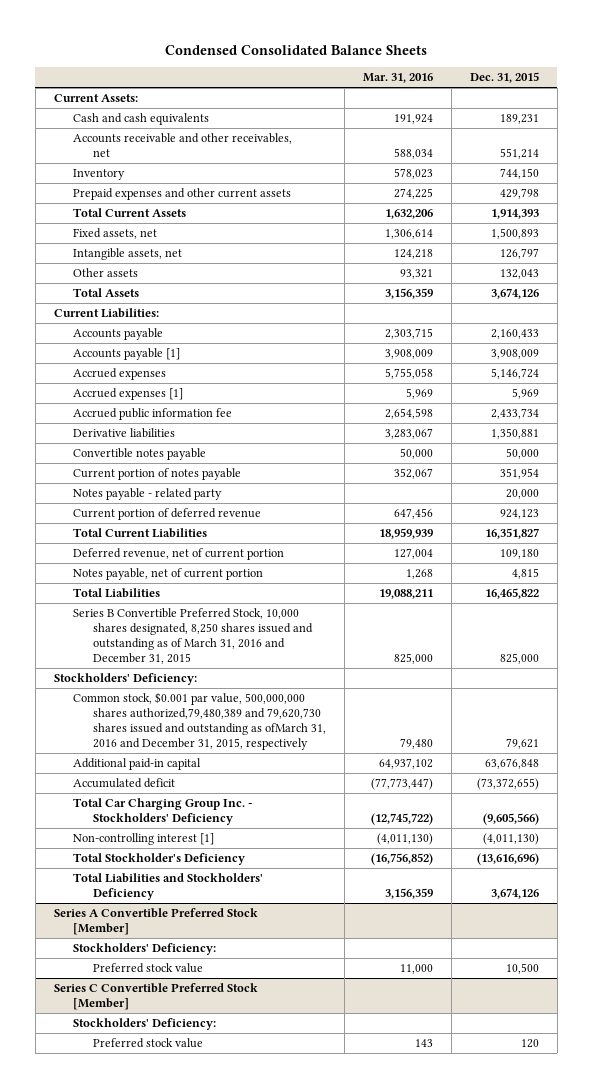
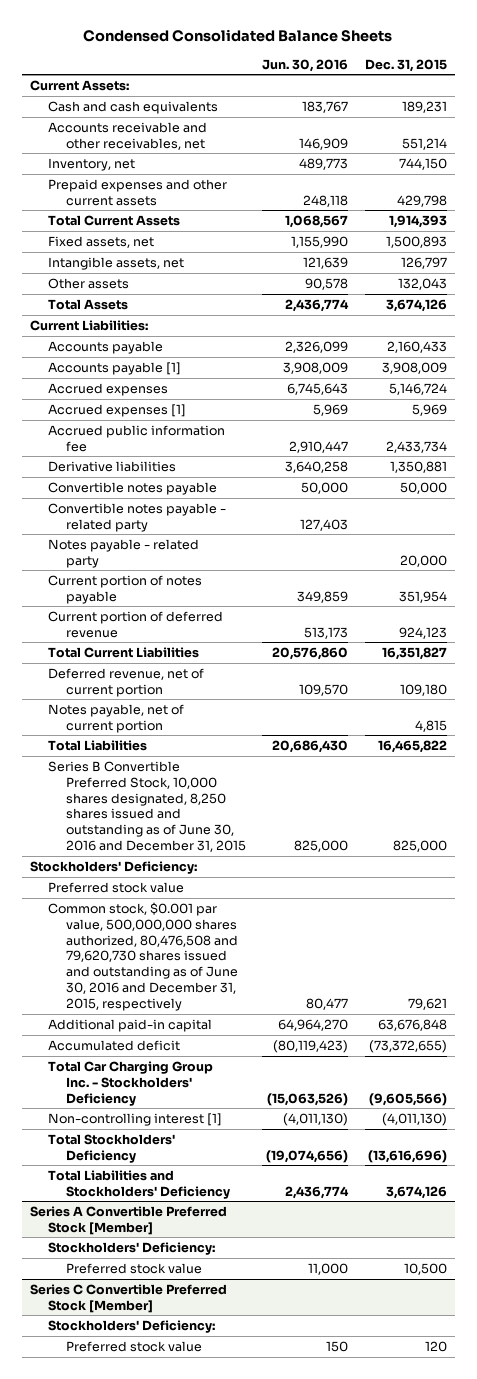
[362,73,433,84] Mar. 31, 2016 -> none
none -> [262,58,349,72] Jun. 30, 2016
[73,169,126,181] Inventory -> [48,157,136,171] Inventory, net
none -> [48,502,227,532] Convertible notes payable - related party
[73,468,242,481] Current portion of notes payable -> [48,574,203,604] Current portion of notes payable
[73,608,313,664] Series B Convertible Preferred Stock, 10,000 shares designated, 8,250 shares issued and outstanding as of March 31, 2016 and December 31, 2015 -> [48,760,246,853] Series B Convertible Preferred Stock, 10,000 shares designated, 8,250 shares issued and outstanding as of June 30, 2016 and December 31, 2015
none -> [48,881,185,893] Preferred stock value
[73,692,326,750] Common stock, $0.001 par value, 500,000,000 shares authorized,79,480,389 and 79,620,730 shares issued and outstanding as ofMarch 31, 2016 and December 31, 2015, respectively -> [48,901,238,1012] Common stock, $0.001 par value, 500,000,000 shares authorized, 80,476,508 and 79,620,730 shares issued and outstanding as of June 30, 2016 and December 31, 2015, respectively
[73,853,246,866] Total Stockholder's Deficiency -> [48,1133,176,1163] Total Stockholders' Deficiency

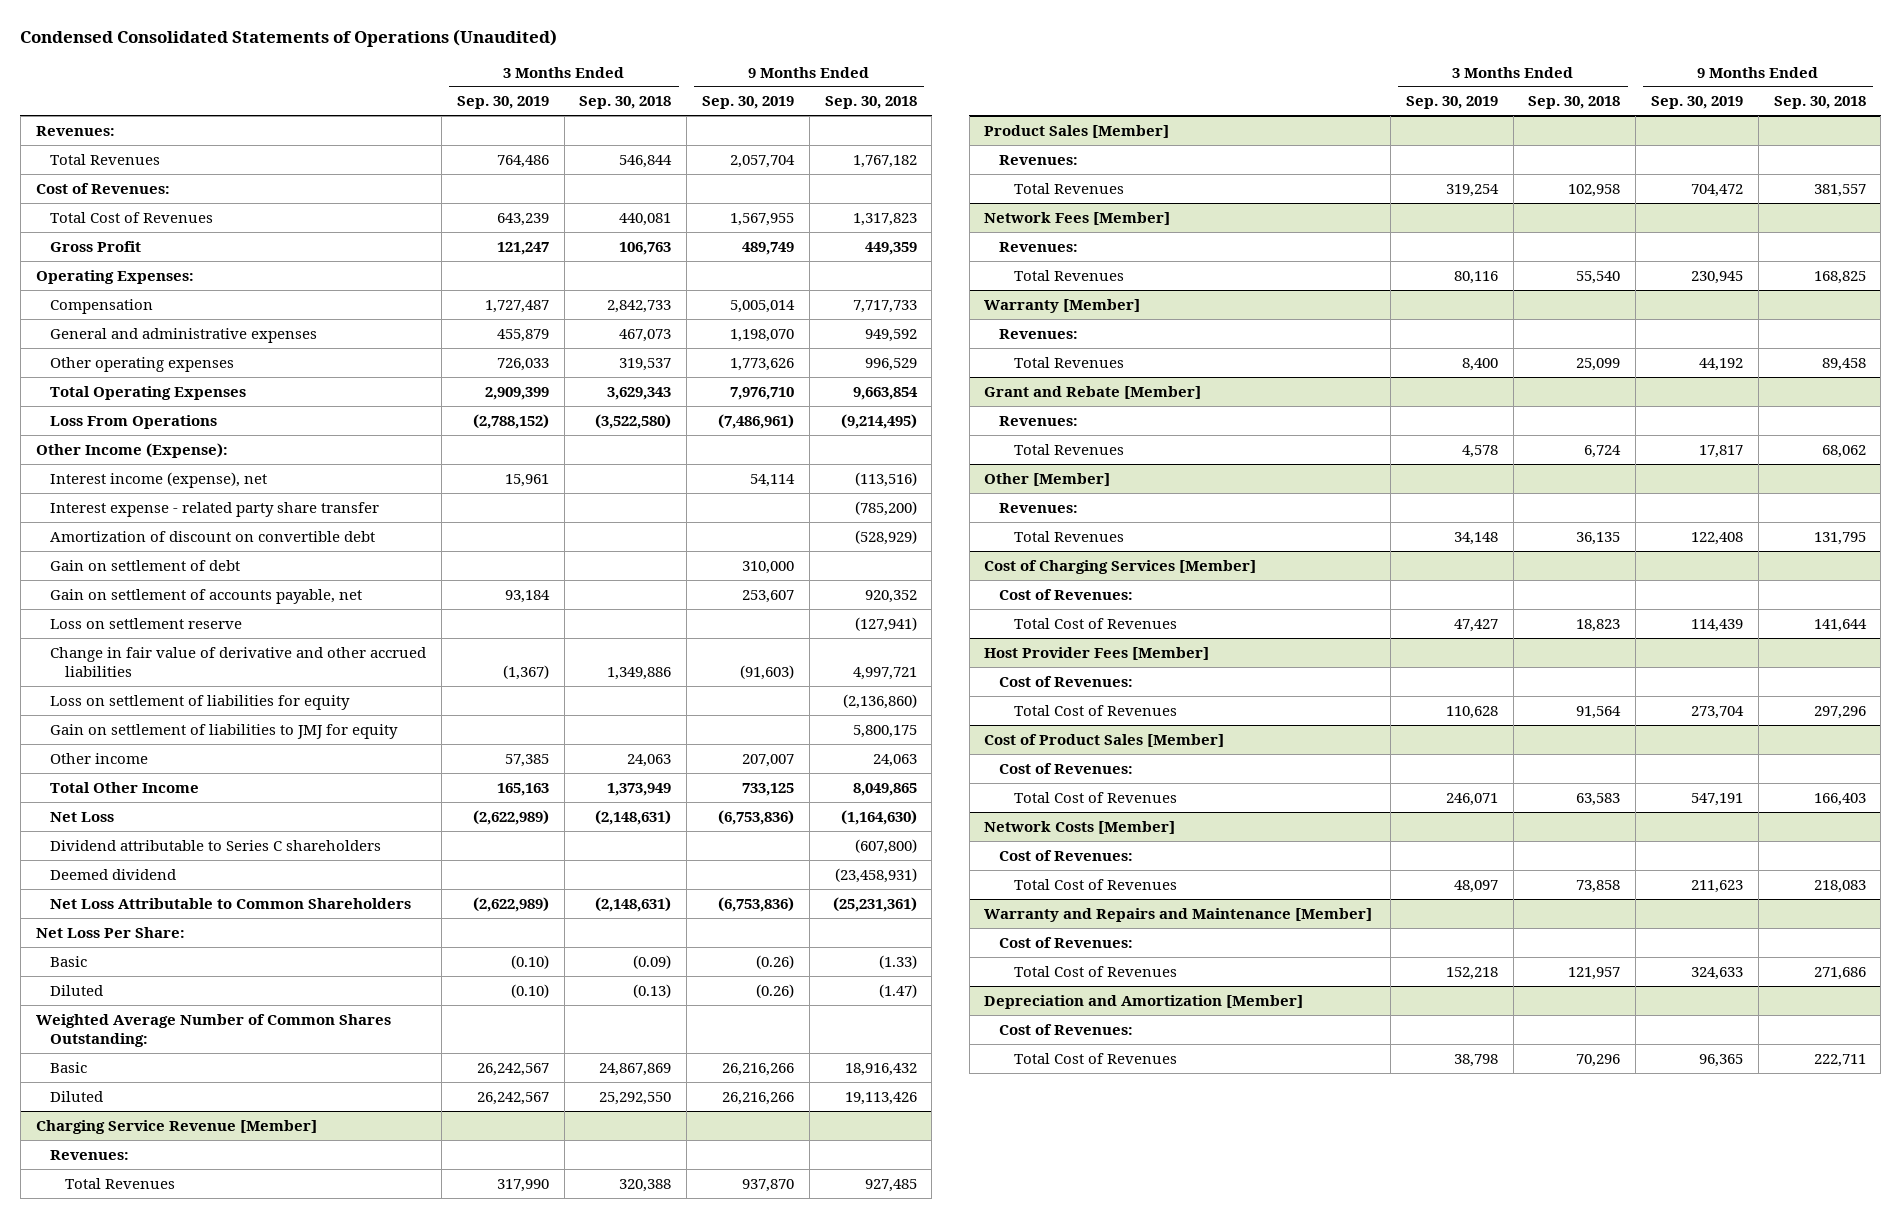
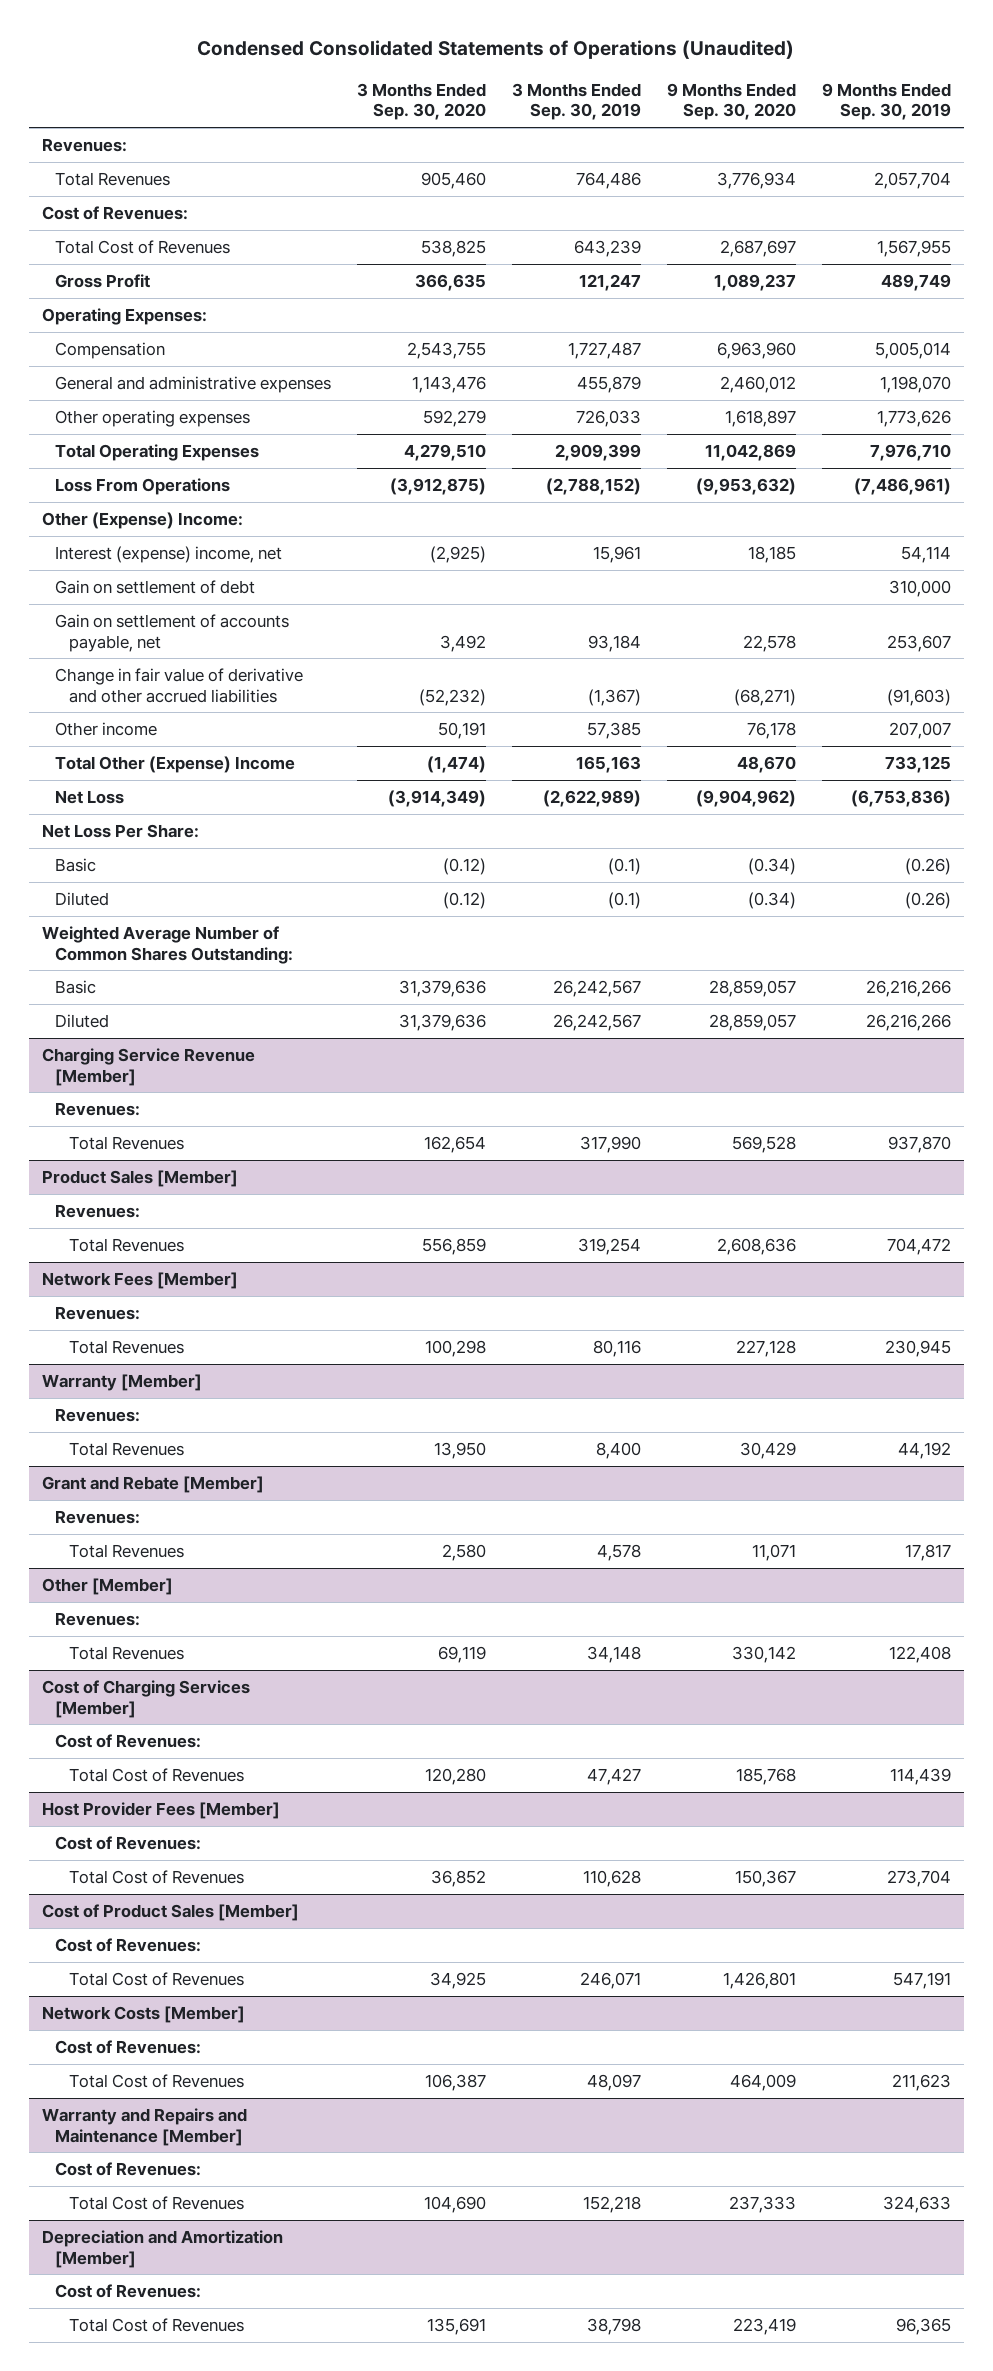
[579,96,672,110] Sep. 30, 2018 -> none
[824,96,917,110] Sep. 30, 2018 -> none
none -> [357,82,487,121] 3 Months Ended Sep. 30, 2020
none -> [666,82,796,121] 9 Months Ended Sep. 30, 2020
[50,501,380,517] Interest expense - related party share transfer -> none
[50,530,376,542] Amortization of discount on convertible debt -> none
[35,442,228,458] Other Income (Expense): -> [41,511,243,529] Other (Expense) Income:
[50,471,268,488] Interest income (expense), net -> [55,545,283,563] Interest (expense) income, net
[50,617,243,629] Loss on settlement reserve -> none
[50,694,351,710] Loss on settlement of liabilities for equity -> none
[50,723,399,739] Gain on settlement of liabilities to JMJ for equity -> none
[50,781,200,793] Total Other Income -> [55,755,296,773] Total Other (Expense) Income
[50,839,382,851] Dividend attributable to Series C shareholders -> none
[50,868,177,880] Deemed dividend -> none
[50,897,412,909] Net Loss Attributable to Common Shareholders -> none
[510,954,549,969] (0.10) -> [608,857,642,875] (0.1)
[510,983,549,998] (0.10) -> [608,891,642,909] (0.1)

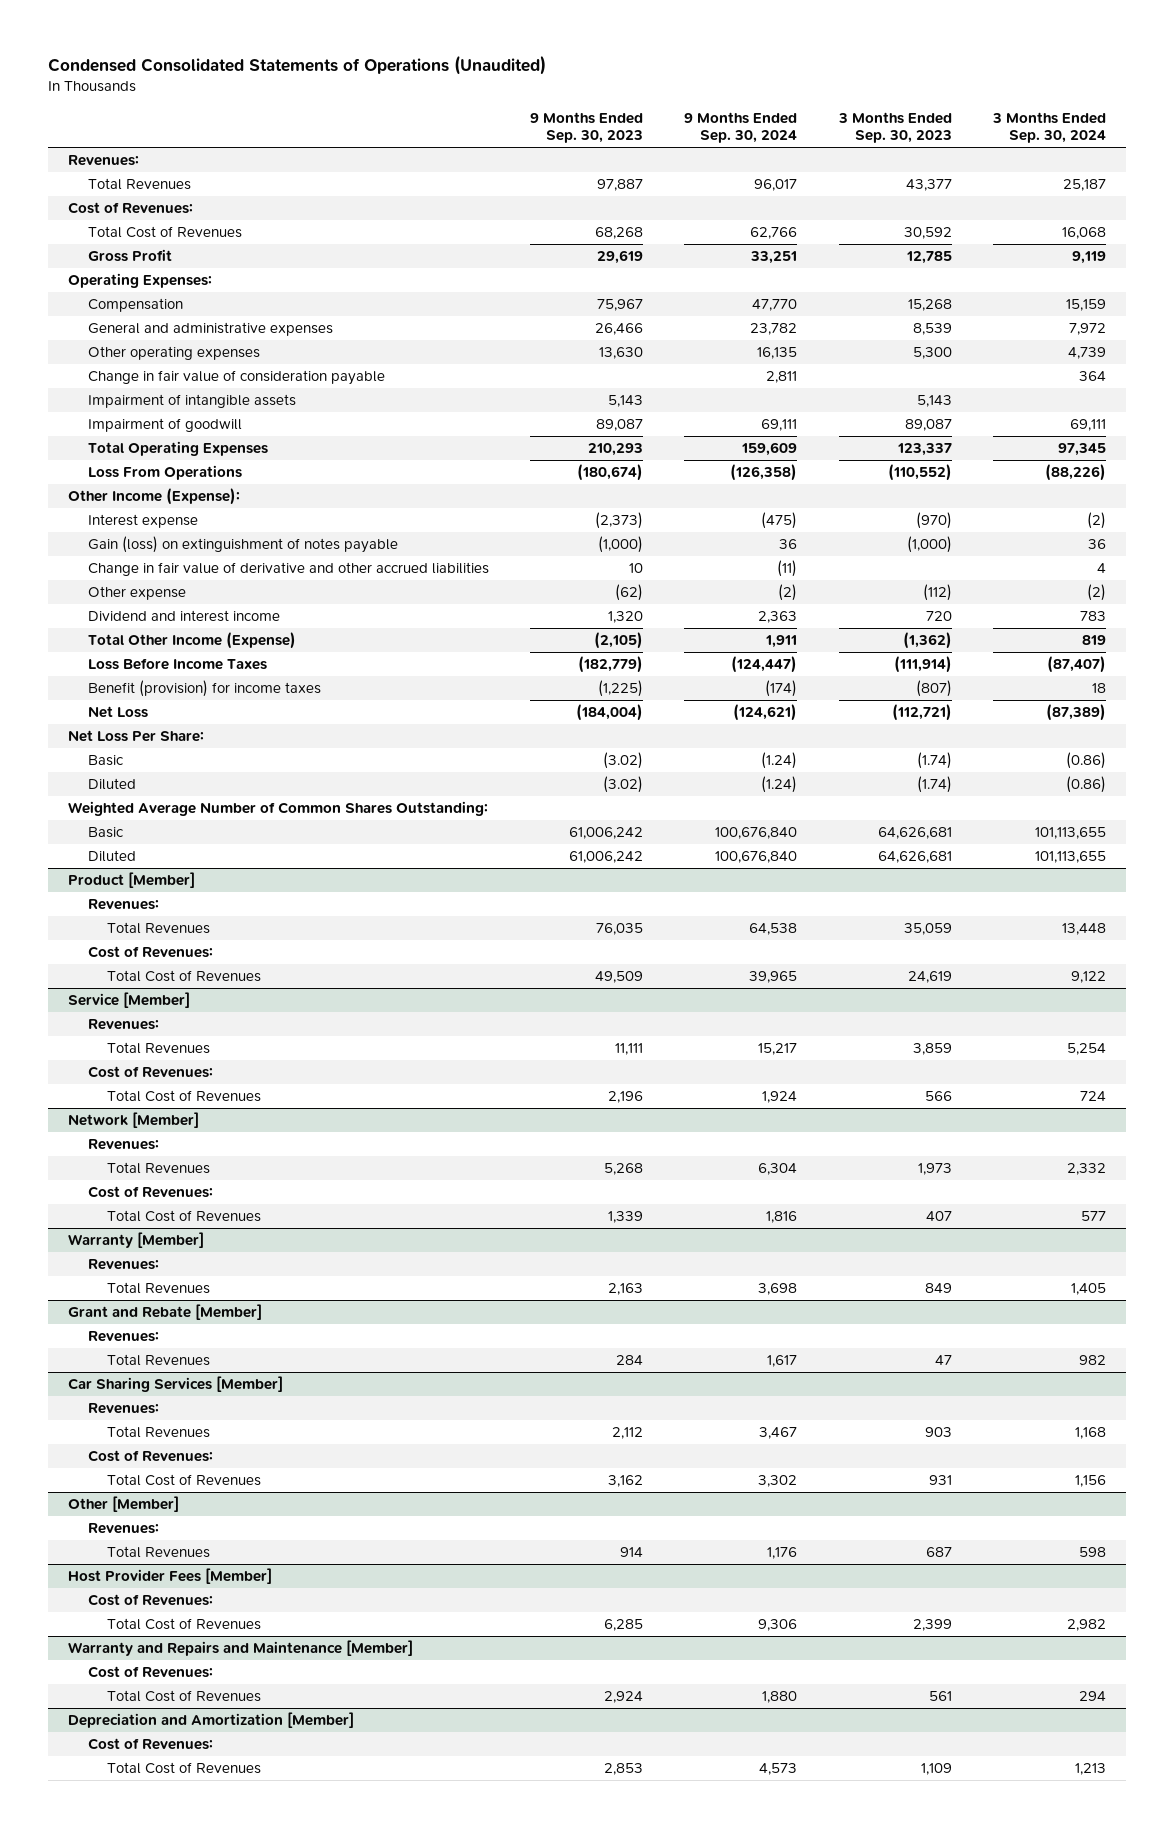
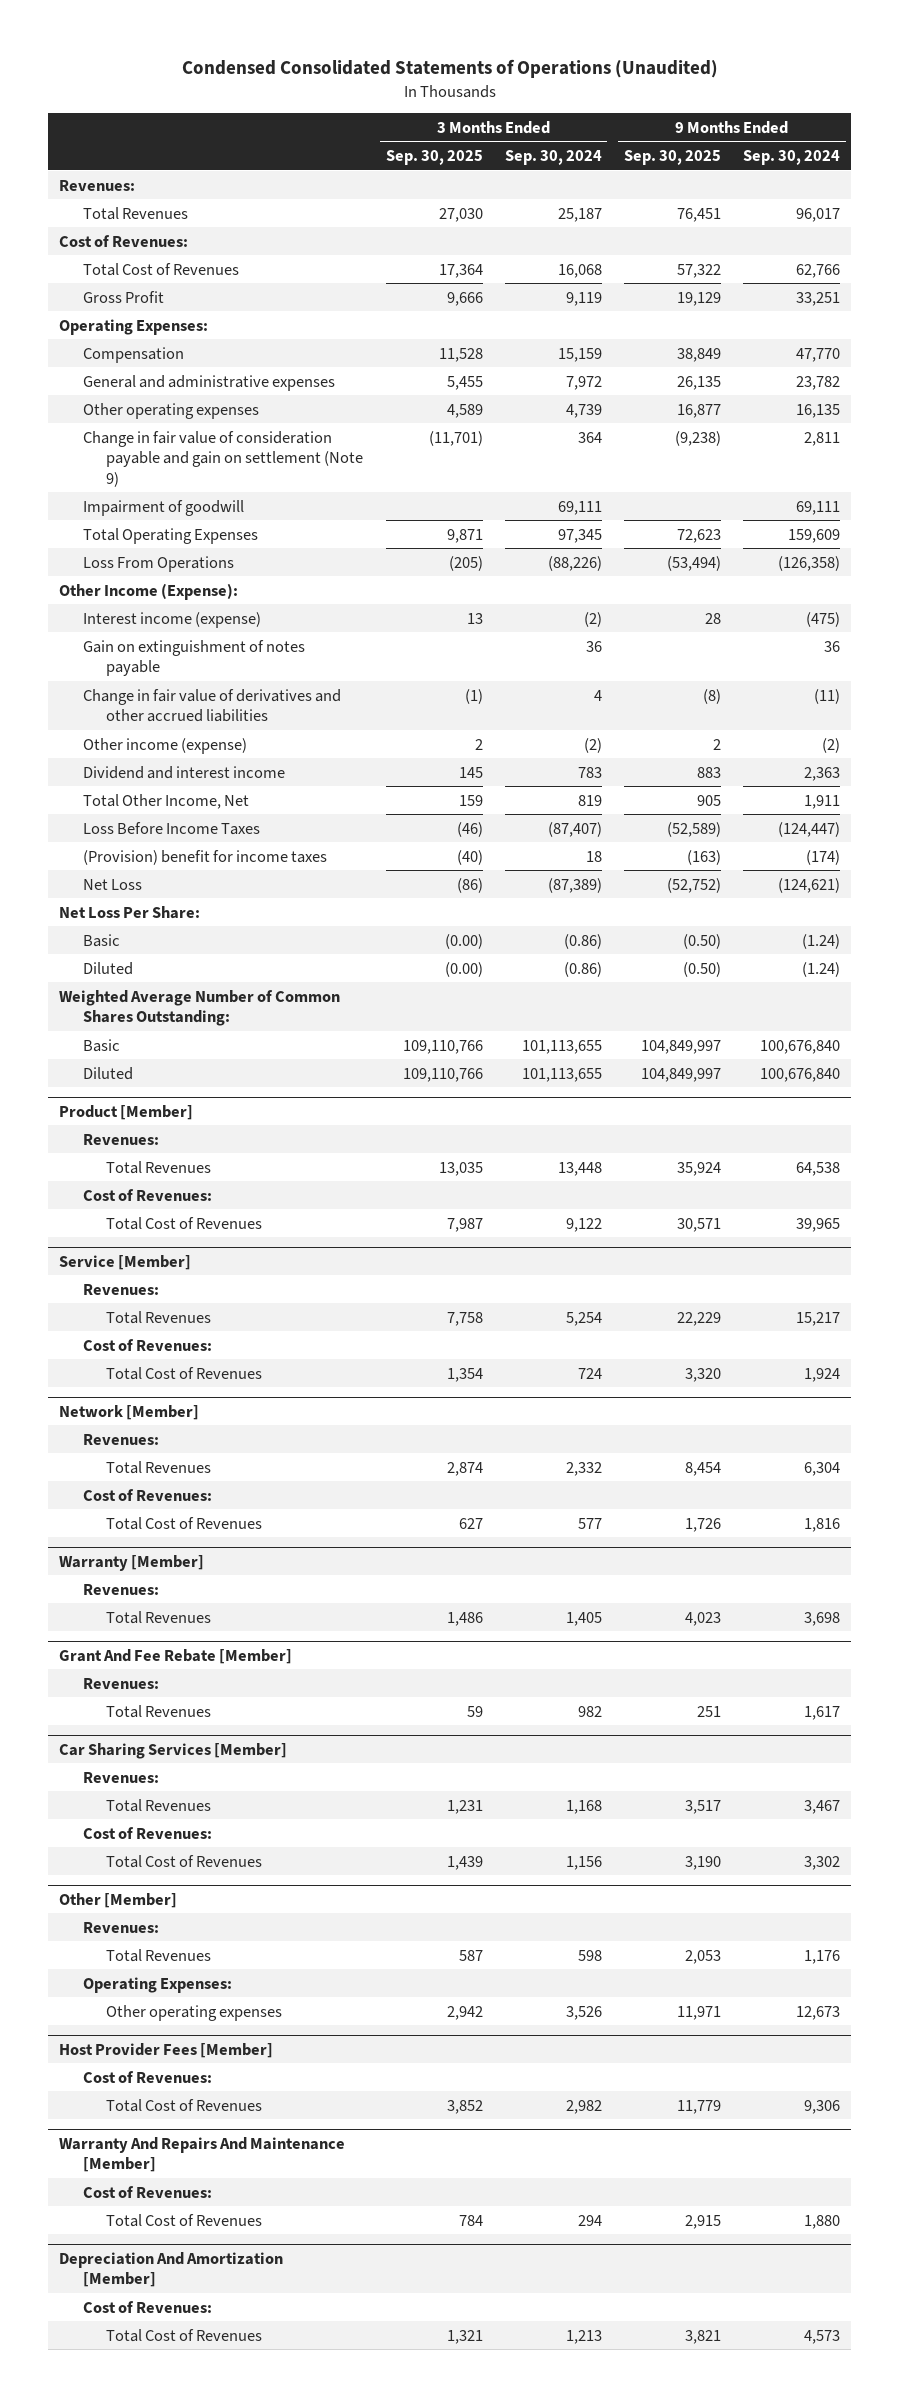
[530,111,644,144] 9 Months Ended Sep. 30, 2023 -> none
[837,111,952,144] 3 Months Ended Sep. 30, 2023 -> none
none -> [385,150,483,166] Sep. 30, 2025
none -> [623,150,721,166] Sep. 30, 2025
[87,393,296,408] Impairment of intangible assets -> none
[87,369,385,385] Change in fair value of consideration payable -> [82,430,364,487] Change in fair value of consideration payable and gain on settlement (Note 9)
[87,513,198,528] Interest expense -> [82,611,261,628] Interest income (expense)
[87,535,398,553] Gain (loss) on extinguishment of notes payable -> [82,639,305,677] Gain on extinguishment of notes payable
[87,561,489,576] Change in fair value of derivative and other accrued liabilities -> [82,688,341,723] Change in fair value of derivatives and other accrued liabilities
[87,585,186,600] Other expense -> [82,737,247,754] Other income (expense)
[87,631,296,649] Total Other Income (Expense) -> [82,793,249,809] Total Other Income, Net
[87,679,321,697] Benefit (provision) for income taxes -> [82,849,327,865] (Provision) benefit for income taxes
[68,1303,263,1320] Grant and Rebate [Member] -> [59,1648,293,1664] Grant And Fee Rebate [Member]
none -> [82,1976,232,1993] Operating Expenses:
none -> [106,2004,283,2021] Other operating expenses
[68,1639,414,1656] Warranty and Repairs and Maintenance [Member] -> [59,2136,346,2173] Warranty And Repairs And Maintenance [Member]
[68,1711,355,1728] Depreciation and Amortization [Member] -> [59,2251,284,2288] Depreciation And Amortization [Member]

